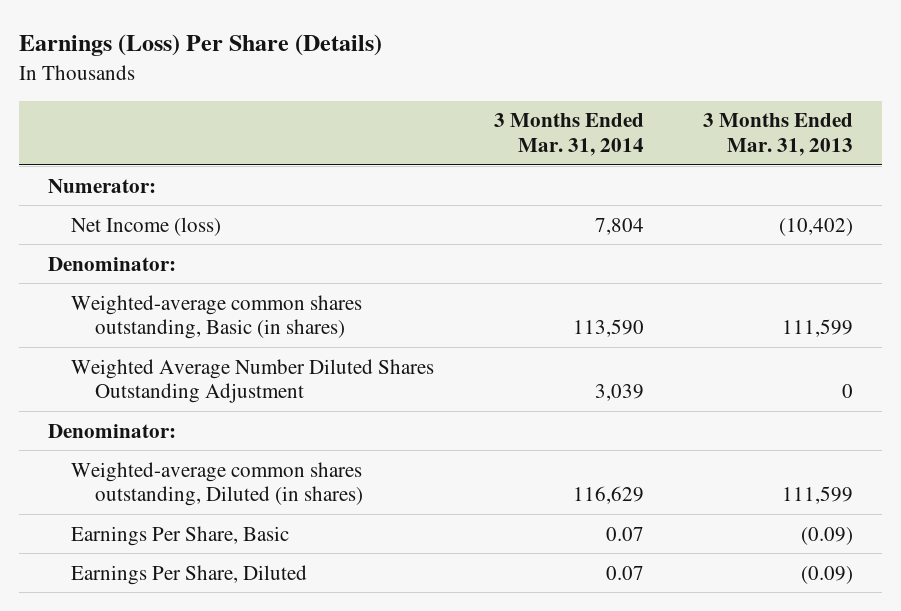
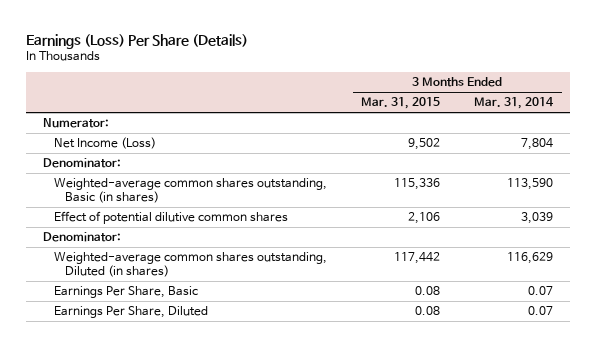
[702,113,853,156] 3 Months Ended Mar. 31, 2013 -> none
none -> [361,97,441,110] Mar. 31, 2015
[71,216,222,236] Net Income (loss) -> [54,137,157,150] Net Income (Loss)
[71,358,435,404] Weighted Average Number Diluted Shares Outstanding Adjustment -> [54,211,289,225] Effect of potential dilutive common shares

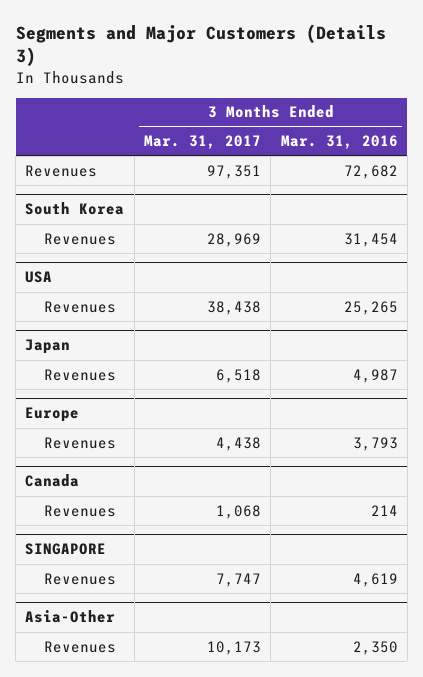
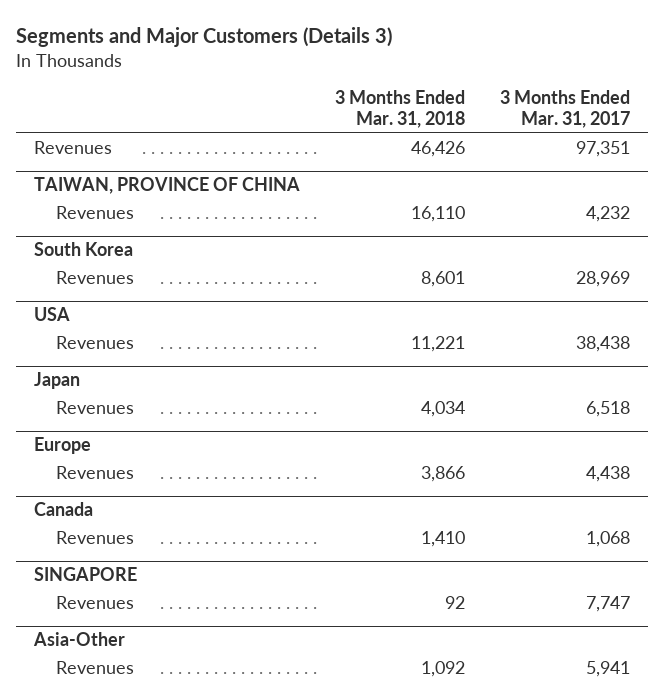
[280,135,398,150] Mar. 31, 2016 -> none
none -> [335,89,466,129] 3 Months Ended Mar. 31, 2018
none -> [33,177,300,195] TAIWAN, PROVINCE OF CHINA
none -> [56,205,135,219] Revenues
[206,640,261,655] 10,173 -> [586,660,631,677] 5,941

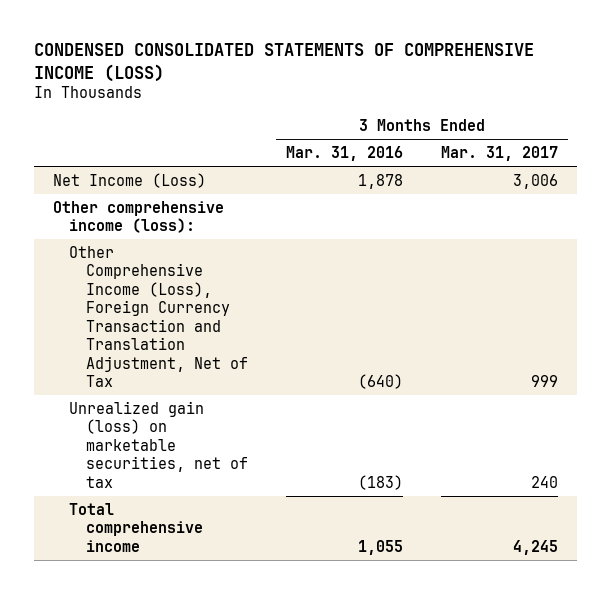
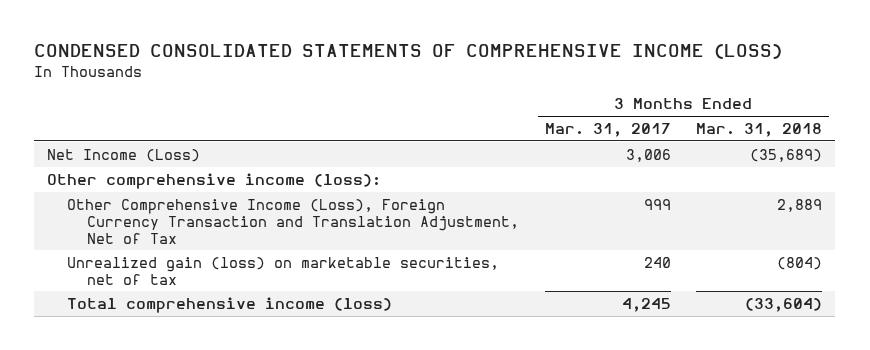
[285,145,403,161] Mar. 31, 2016 -> none
none -> [696,123,823,138] Mar. 31, 2018
[69,502,203,552] Total comprehensive income -> [66,296,392,313] Total comprehensive income (loss)

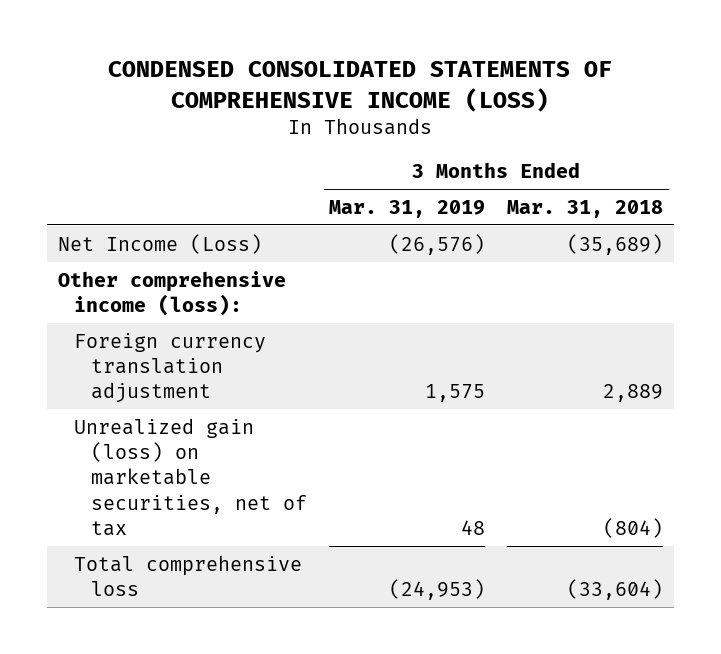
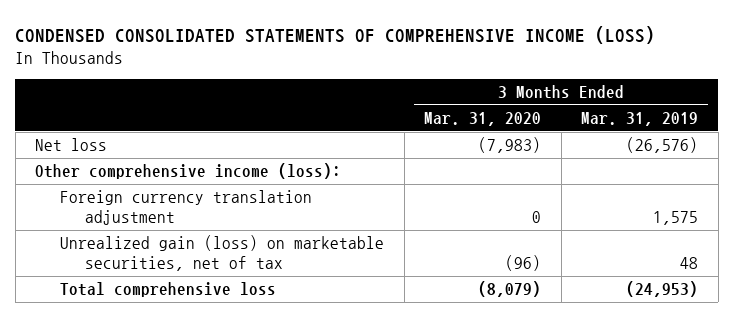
[507,200,664,219] Mar. 31, 2018 -> none
none -> [424,111,542,126] Mar. 31, 2020
[57,233,262,254] Net Income (Loss) -> [35,138,108,152] Net loss

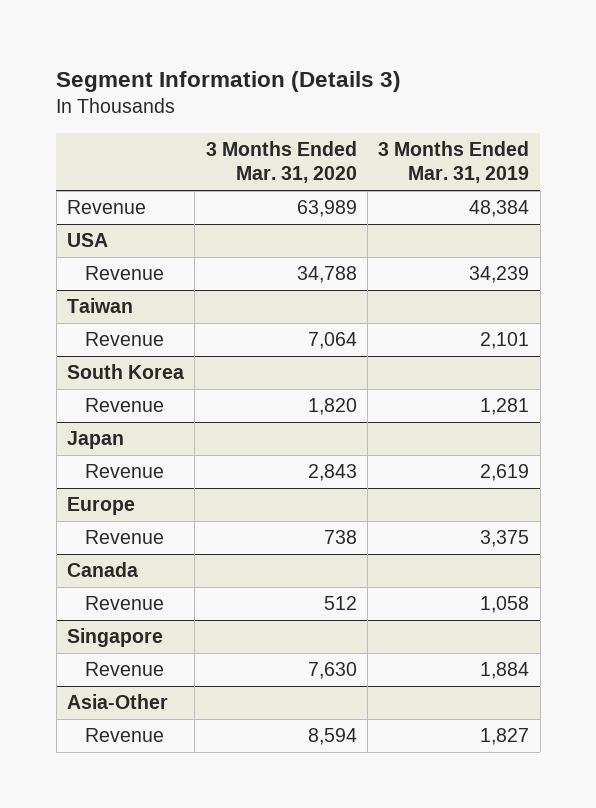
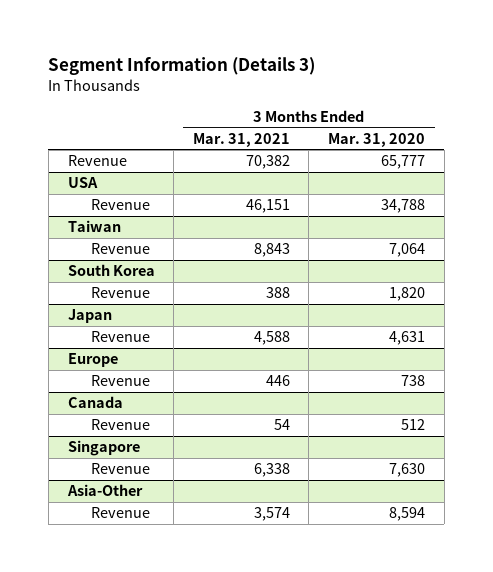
[378,141,530,184] 3 Months Ended Mar. 31, 2019 -> none
none -> [192,132,290,147] Mar. 31, 2021
[296,200,357,218] 63,989 -> [381,155,426,170] 65,777
[307,464,357,482] 2,843 -> [389,331,426,346] 4,631

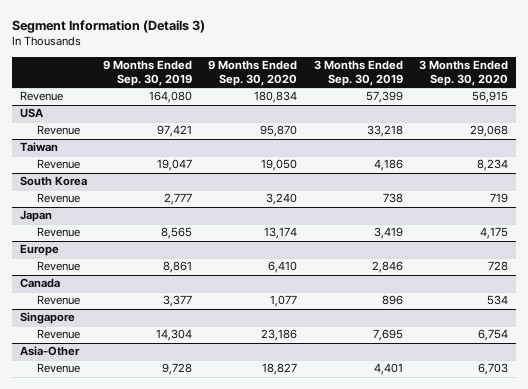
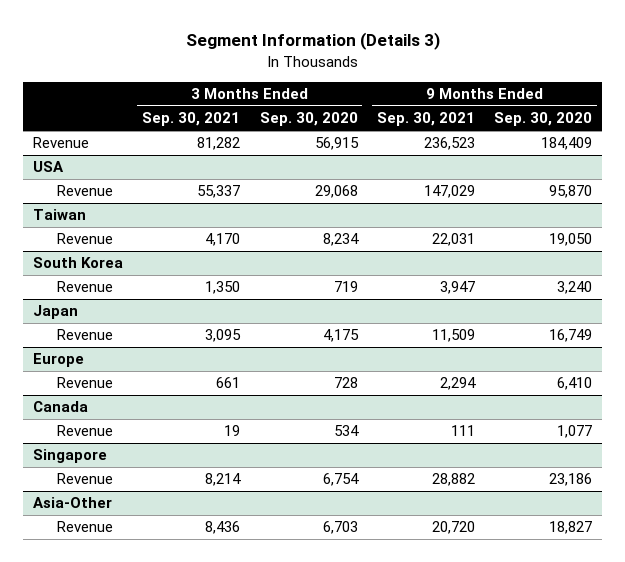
[103,60,193,86] 9 Months Ended Sep. 30, 2019 -> none
[313,60,403,86] 3 Months Ended Sep. 30, 2019 -> none
none -> [142,112,241,127] Sep. 30, 2021
none -> [376,112,475,127] Sep. 30, 2021
[254,91,298,104] 180,834 -> [541,137,593,151] 184,409
[264,227,298,240] 13,174 -> [549,329,593,343] 16,749

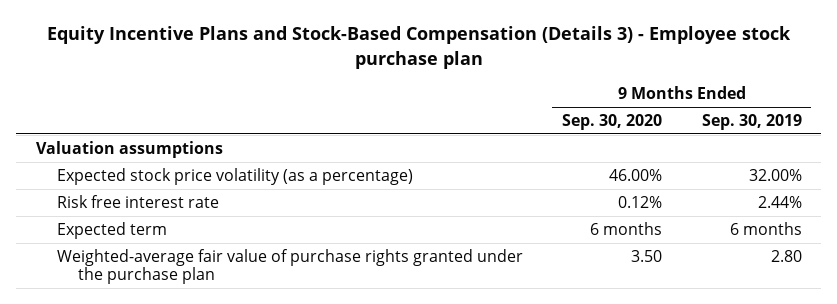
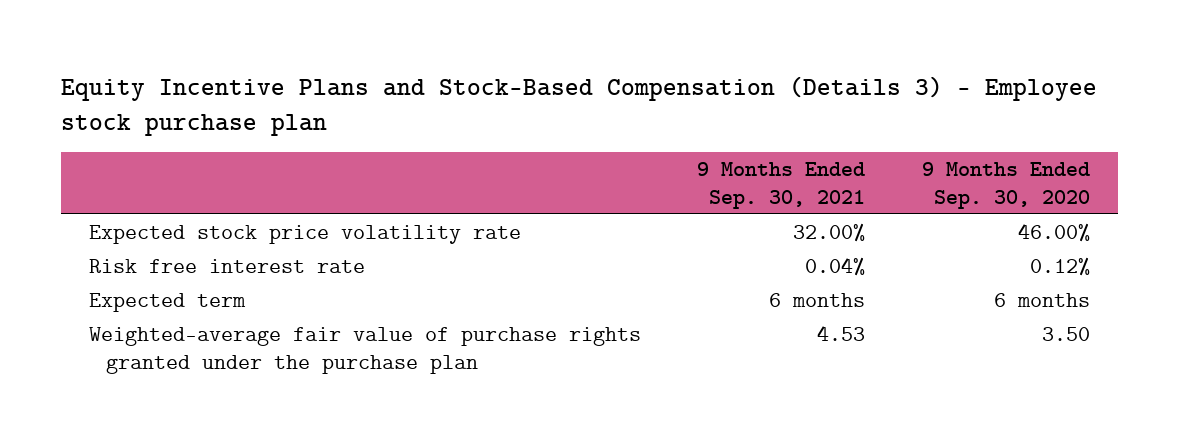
[701,114,802,131] Sep. 30, 2019 -> none
none -> [697,161,866,209] 9 Months Ended Sep. 30, 2021
[35,140,223,158] Valuation assumptions -> none
[56,167,413,185] Expected stock price volatility (as a percentage) -> [88,224,521,244] Expected stock price volatility rate

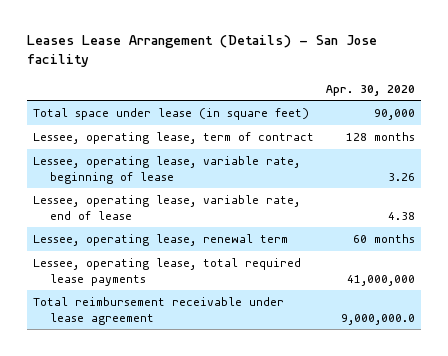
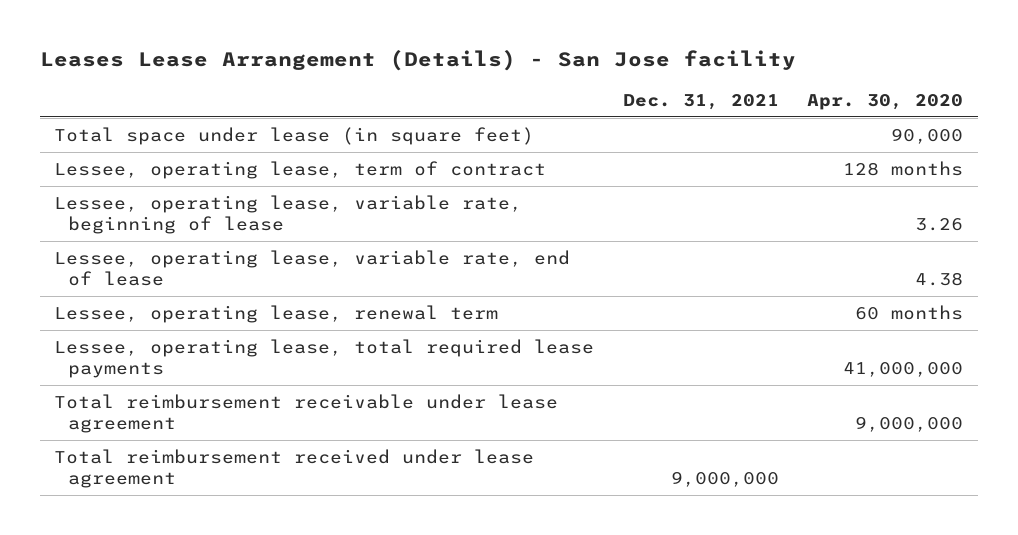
none -> [622,93,779,110] Dec. 31, 2021
[340,313,415,325] 9,000,000.0 -> [855,415,964,432] 9,000,000
none -> [54,448,535,488] Total reimbursement received under lease agreement

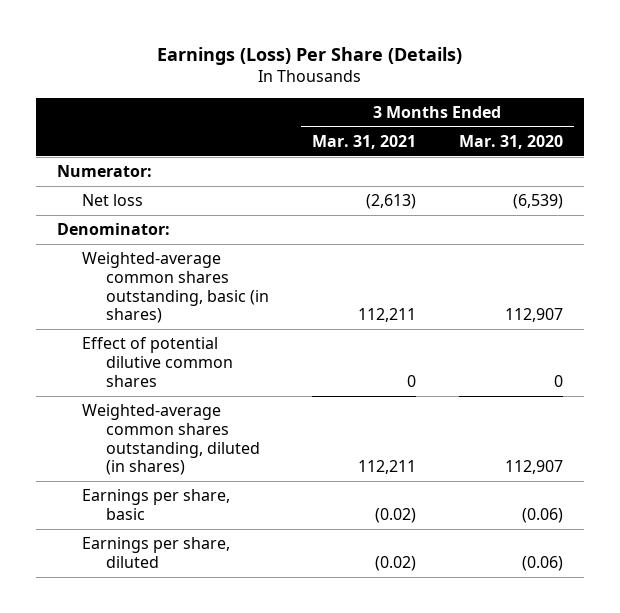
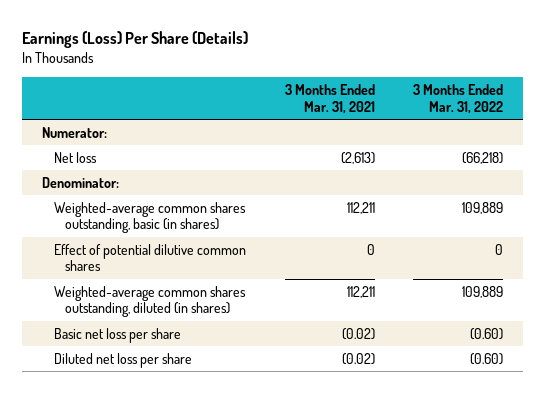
[458,134,563,149] Mar. 31, 2020 -> none
none -> [413,84,504,114] 3 Months Ended Mar. 31, 2022
[81,489,230,520] Earnings per share, basic -> [53,327,181,343] Basic net loss per share
[81,537,230,568] Earnings per share, diluted -> [53,352,192,368] Diluted net loss per share

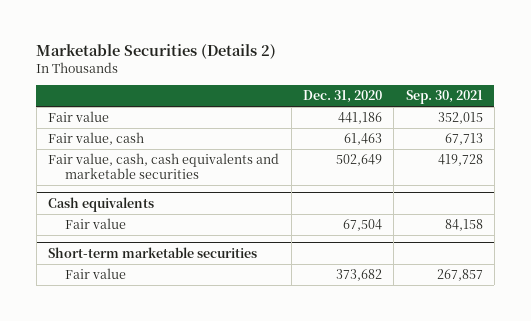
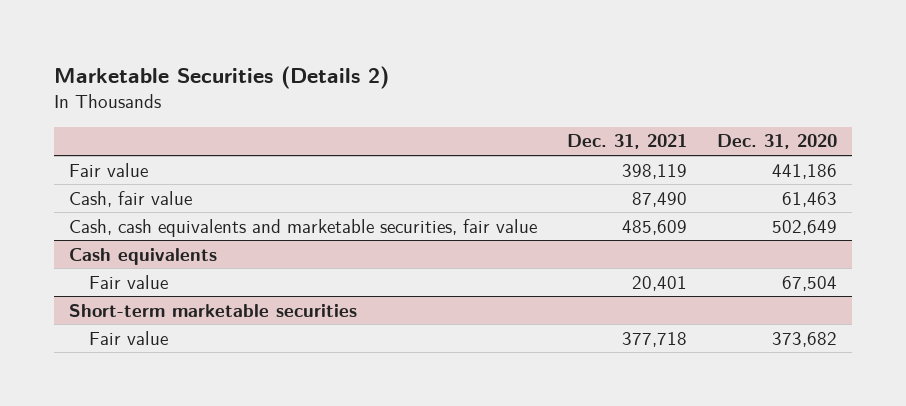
[405,90,483,105] Sep. 30, 2021 -> none
none -> [566,134,687,150] Dec. 31, 2021
[48,132,145,146] Fair value, cash -> [68,190,192,207] Cash, fair value
[48,153,280,180] Fair value, cash, cash equivalents and marketable securities -> [68,218,537,237] Cash, cash equivalents and marketable securities, fair value

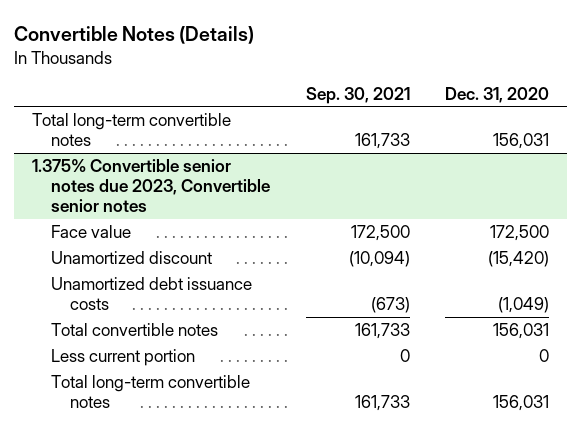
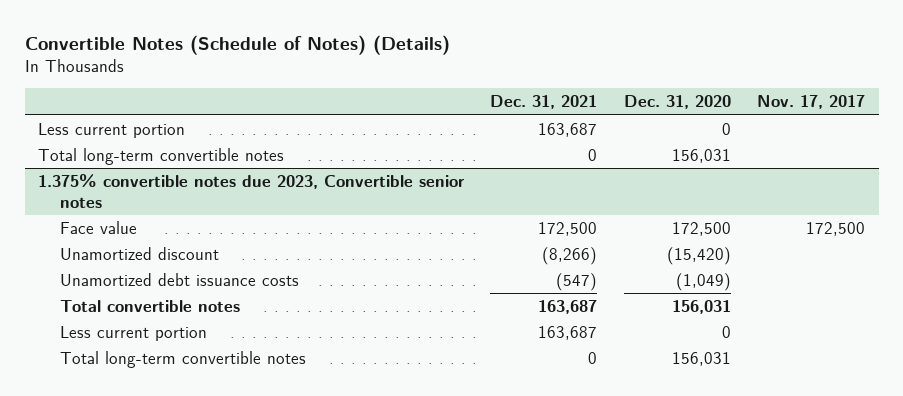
[14,25,255,44] Convertible Notes (Details) -> [24,35,450,56] Convertible Notes (Schedule of Notes) (Details)
[305,86,410,104] Sep. 30, 2021 -> none
none -> [490,95,598,110] Dec. 31, 2021
none -> [757,95,866,110] Nov. 17, 2017
none -> [38,122,186,138] Less current portion
[31,159,271,212] 1.375% Convertible senior notes due 2023, Convertible senior notes -> [38,173,466,208] 1.375% convertible notes due 2023, Convertible senior notes

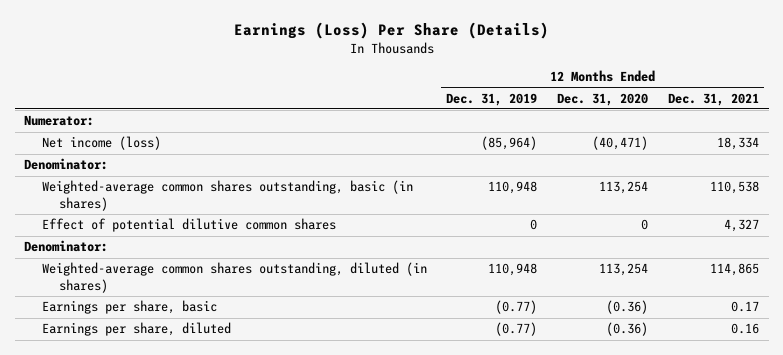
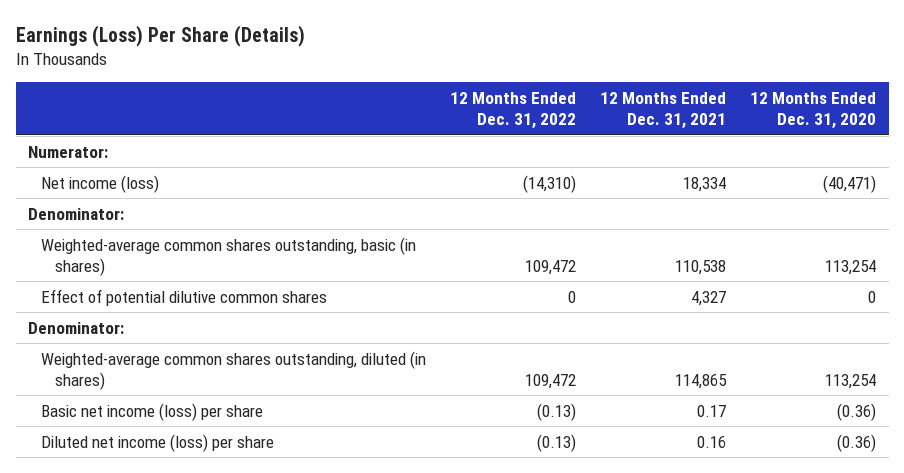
[446,92,538,106] Dec. 31, 2019 -> none
none -> [450,91,577,130] 12 Months Ended Dec. 31, 2022
[41,300,217,315] Earnings per share, basic -> [41,402,264,421] Basic net income (loss) per share
[41,322,231,337] Earnings per share, diluted -> [41,433,275,452] Diluted net income (loss) per share

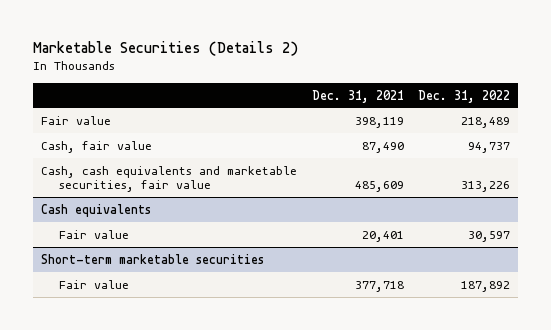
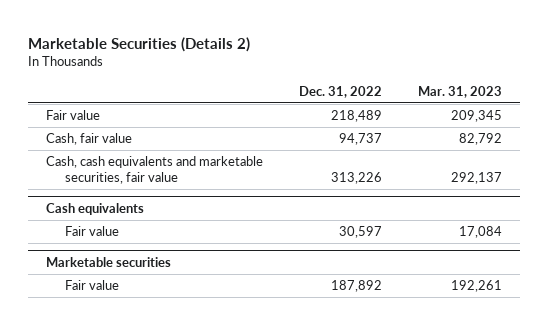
[311,89,404,103] Dec. 31, 2021 -> none
none -> [418,85,503,98] Mar. 31, 2023
[40,253,264,264] Short-term marketable securities -> [46,257,172,268] Marketable securities

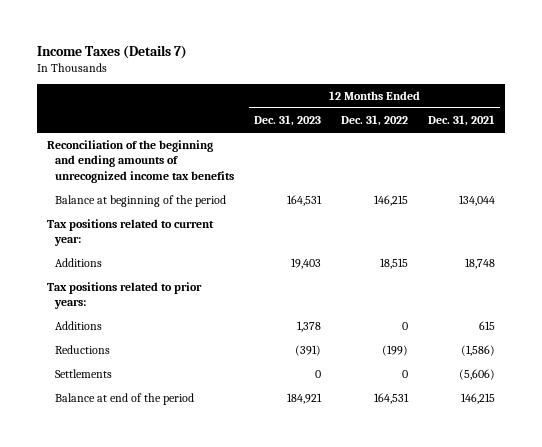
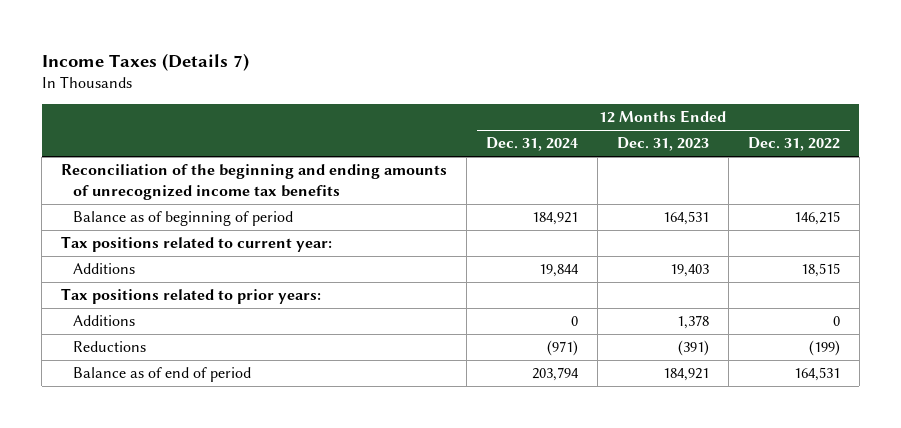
[427,115,495,127] Dec. 31, 2021 -> none
none -> [486,137,579,152] Dec. 31, 2024
[55,195,227,208] Balance at beginning of the period -> [72,211,293,227] Balance as of beginning of period
[55,369,113,379] Settlements -> none
[55,393,195,406] Balance at end of the period -> [72,367,251,383] Balance as of end of period

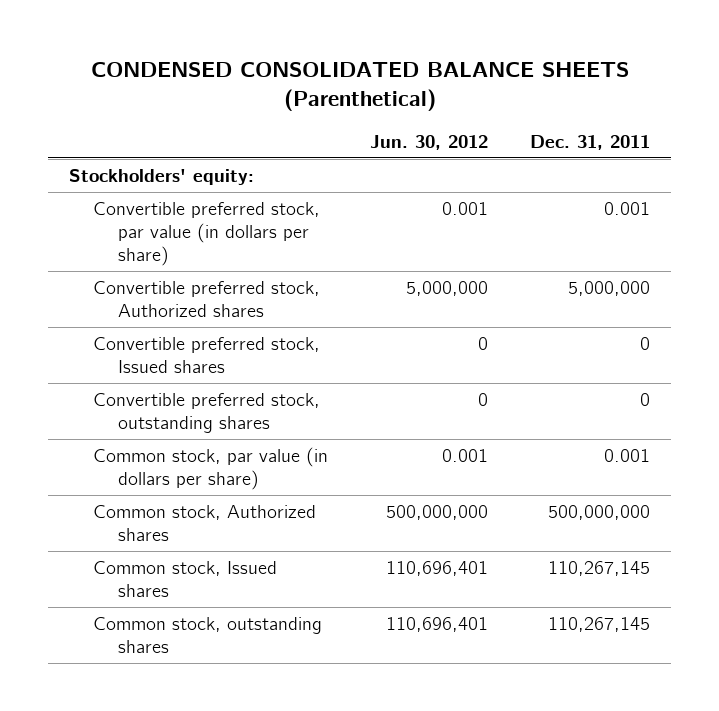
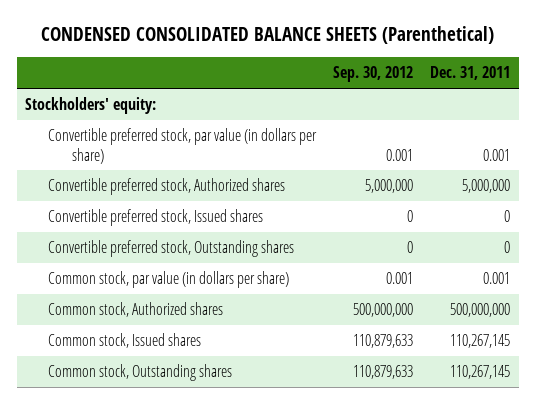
[370,135,489,151] Jun. 30, 2012 -> none
none -> [333,66,414,83] Sep. 30, 2012
[93,392,321,434] Convertible preferred stock, outstanding shares -> [48,240,295,258] Convertible preferred stock, Outstanding shares
[93,616,323,654] Common stock, outstanding shares -> [48,364,233,382] Common stock, Outstanding shares

